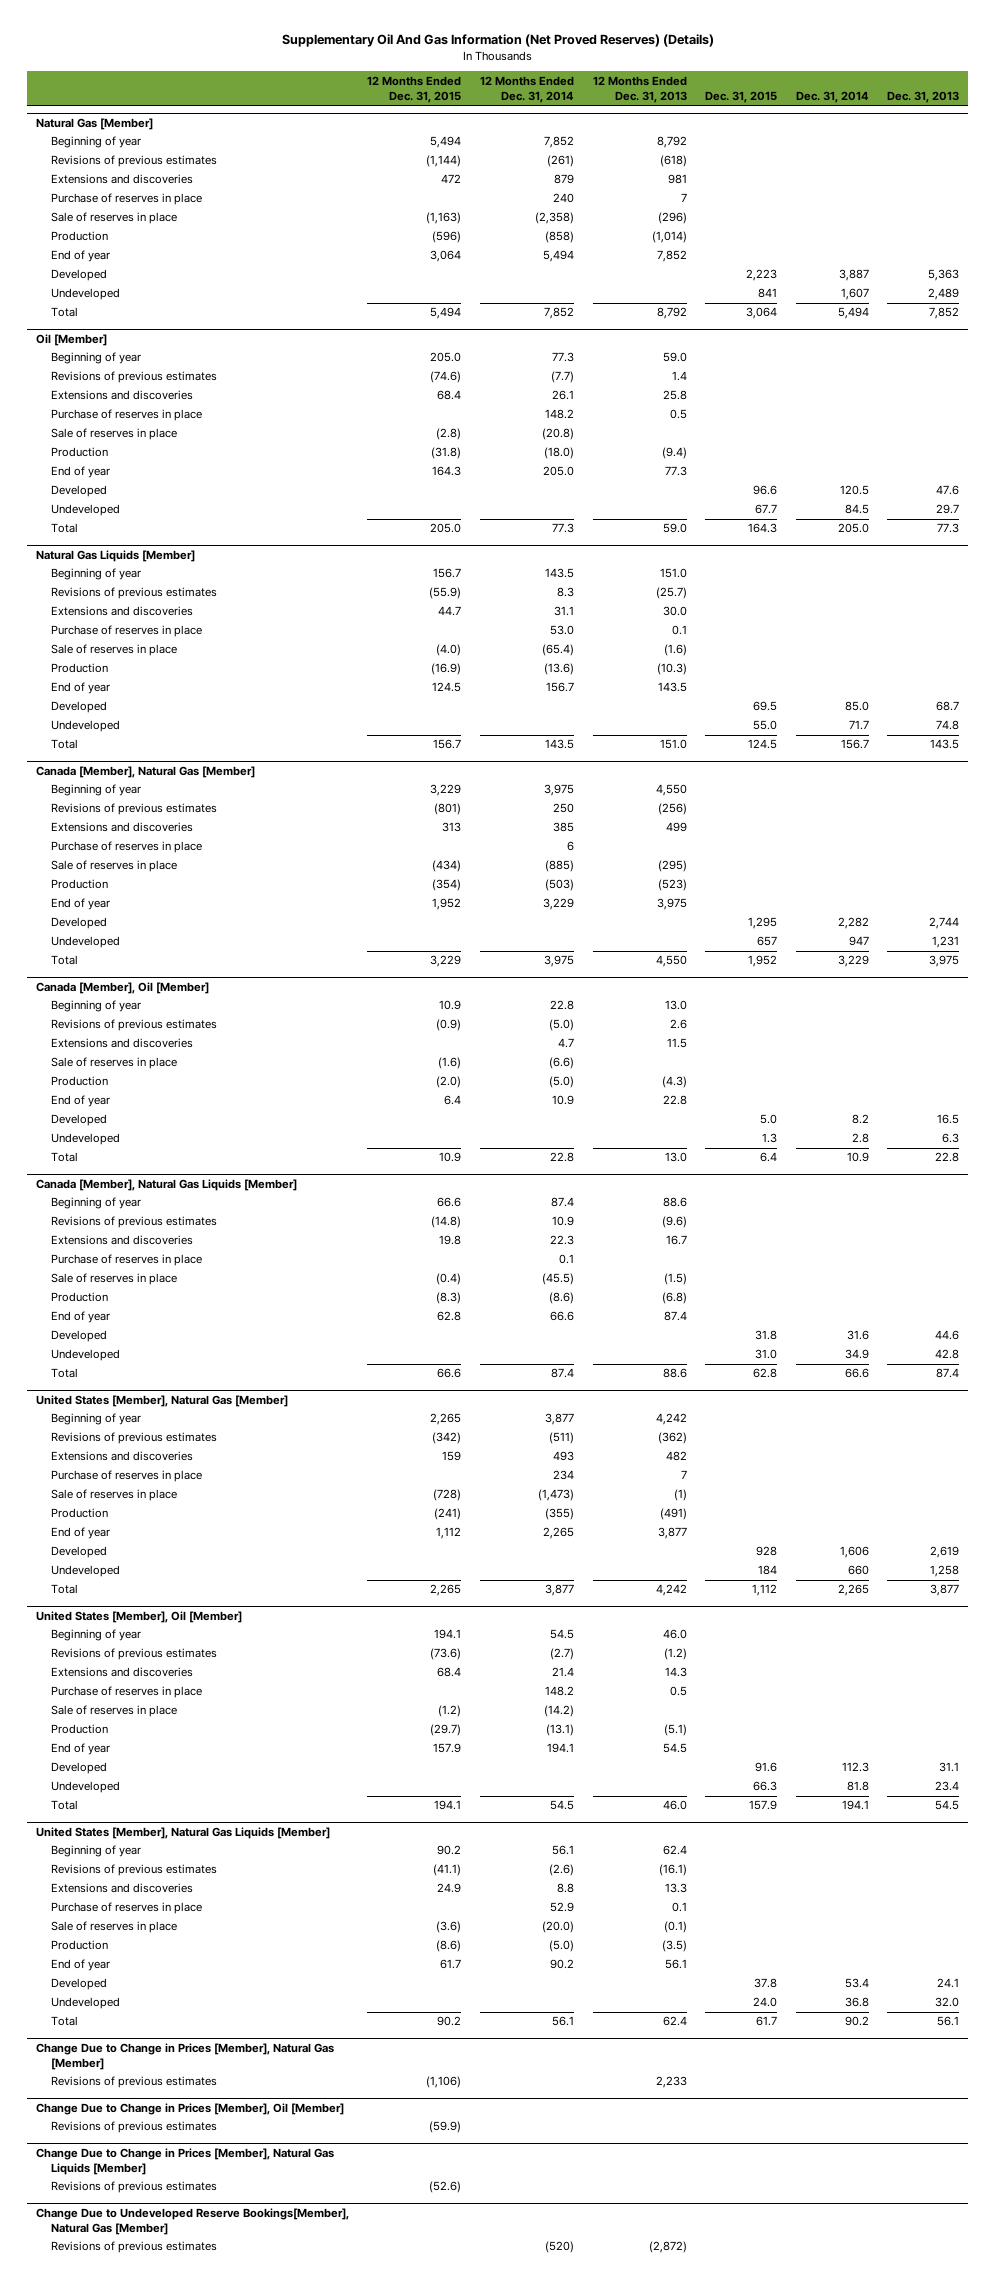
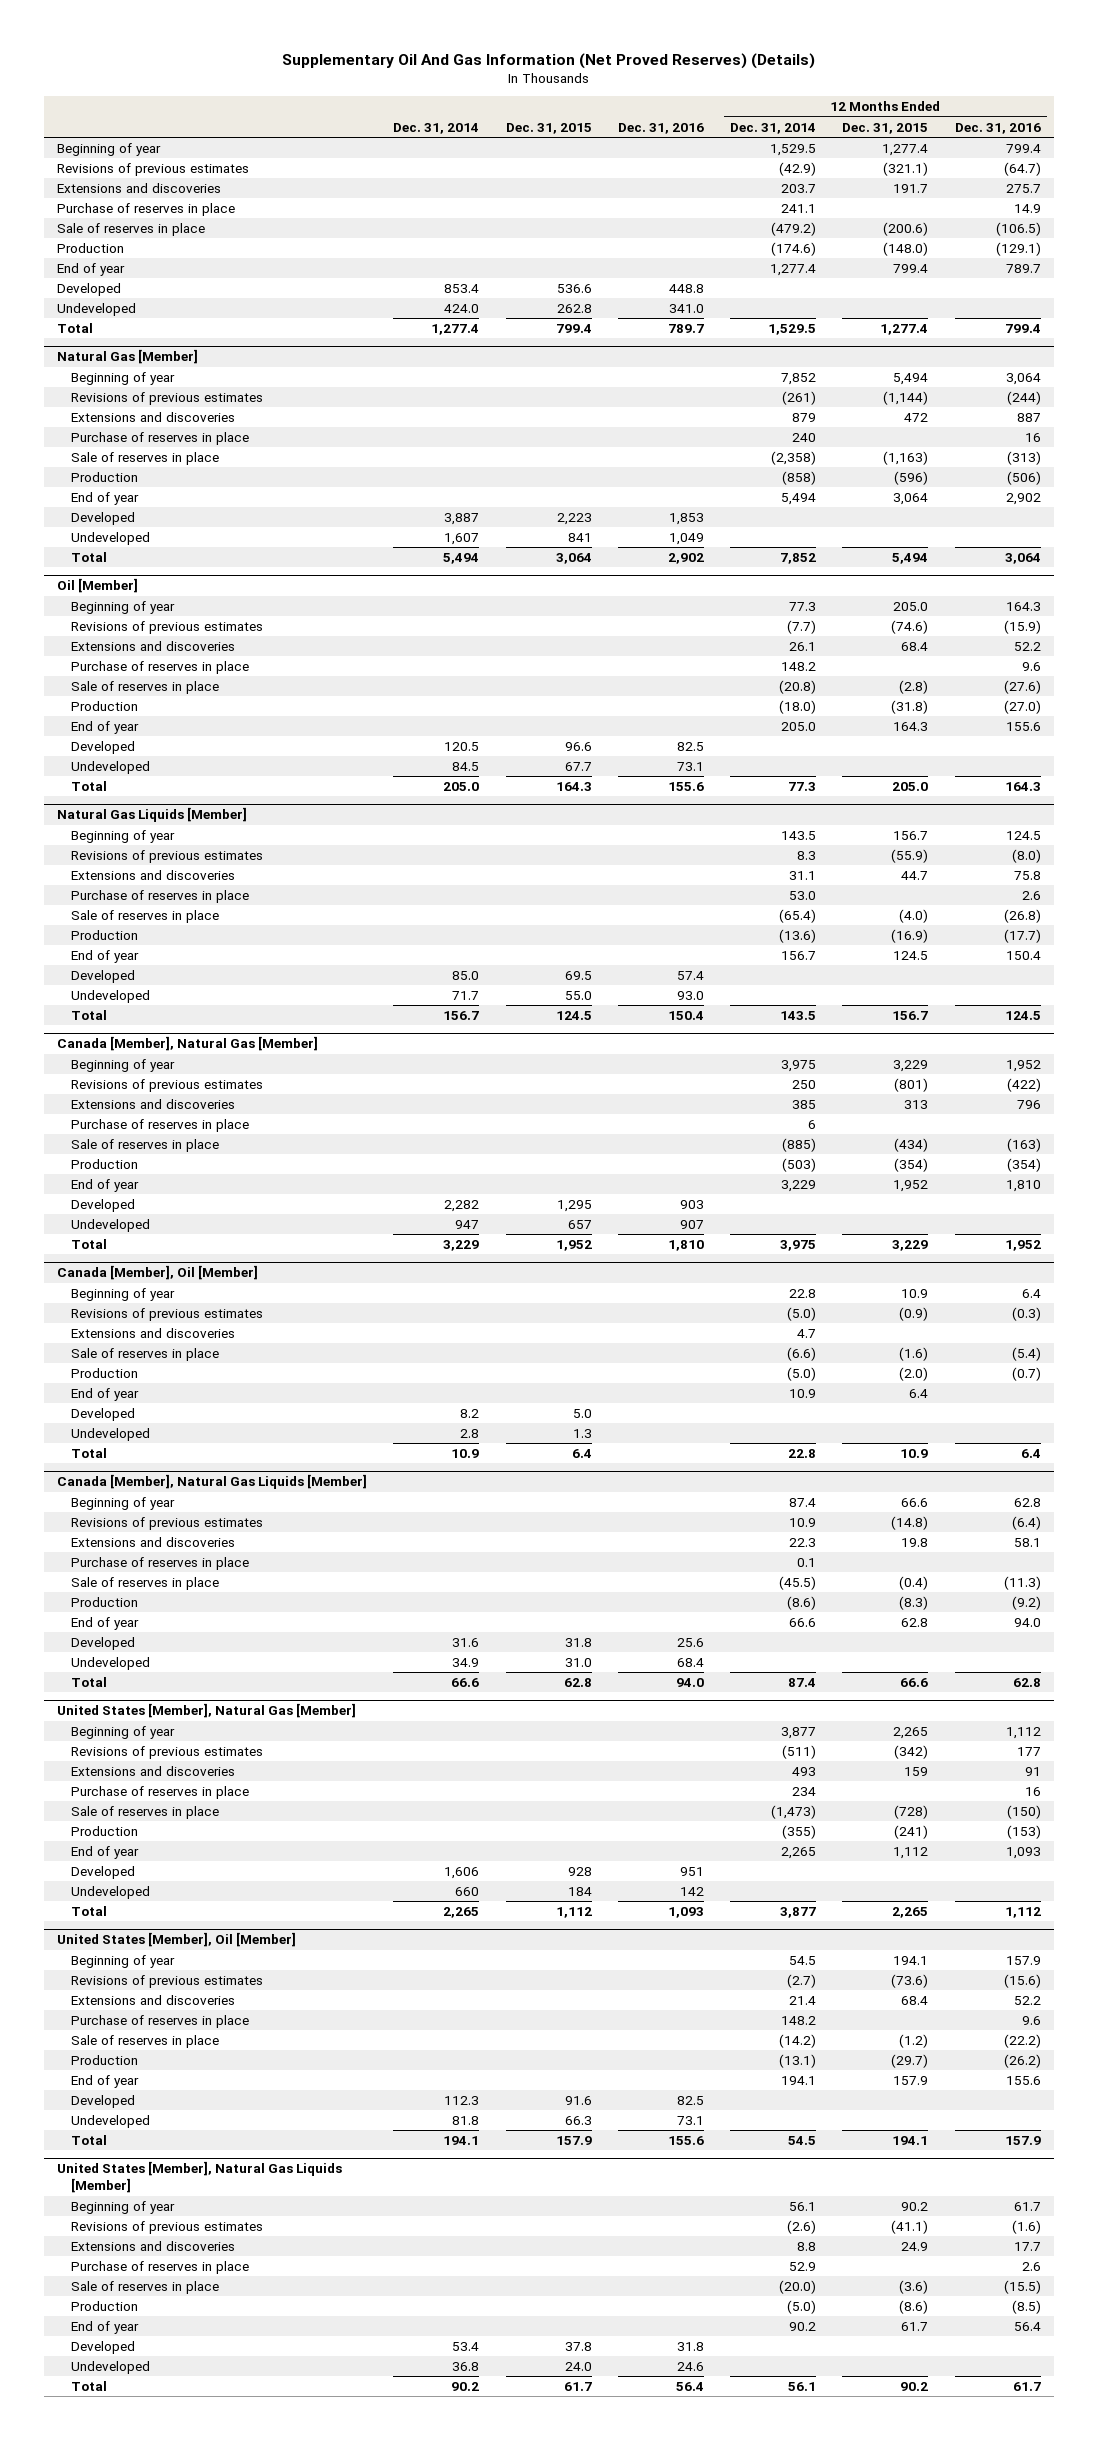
[592,75,687,103] 12 Months Ended Dec. 31, 2013 -> none
[887,90,960,103] Dec. 31, 2013 -> none
none -> [617,122,704,134] Dec. 31, 2016
none -> [954,122,1041,134] Dec. 31, 2016
none -> [57,142,162,156] Beginning of year
none -> [57,162,250,176] Revisions of previous estimates
none -> [57,182,222,193] Extensions and discoveries
none -> [57,202,236,216] Purchase of reserves in place
none -> [57,222,206,236] Sale of reserves in place
none -> [57,242,125,253] Production
none -> [57,262,126,276] End of year
none -> [57,282,122,296] Developed
none -> [57,302,137,316] Undeveloped
none -> [57,322,94,333] Total
[35,2042,334,2070] Change Due to Change in Prices [Member], Natural Gas [Member] -> none
[51,2076,218,2089] Revisions of previous estimates -> none
[35,2102,344,2115] Change Due to Change in Prices [Member], Oil [Member] -> none
[51,2121,218,2134] Revisions of previous estimates -> none
[35,2147,334,2175] Change Due to Change in Prices [Member], Natural Gas Liquids [Member] -> none
[51,2181,218,2194] Revisions of previous estimates -> none
[35,2207,349,2235] Change Due to Undeveloped Reserve Bookings[Member], Natural Gas [Member] -> none
[51,2241,218,2254] Revisions of previous estimates -> none

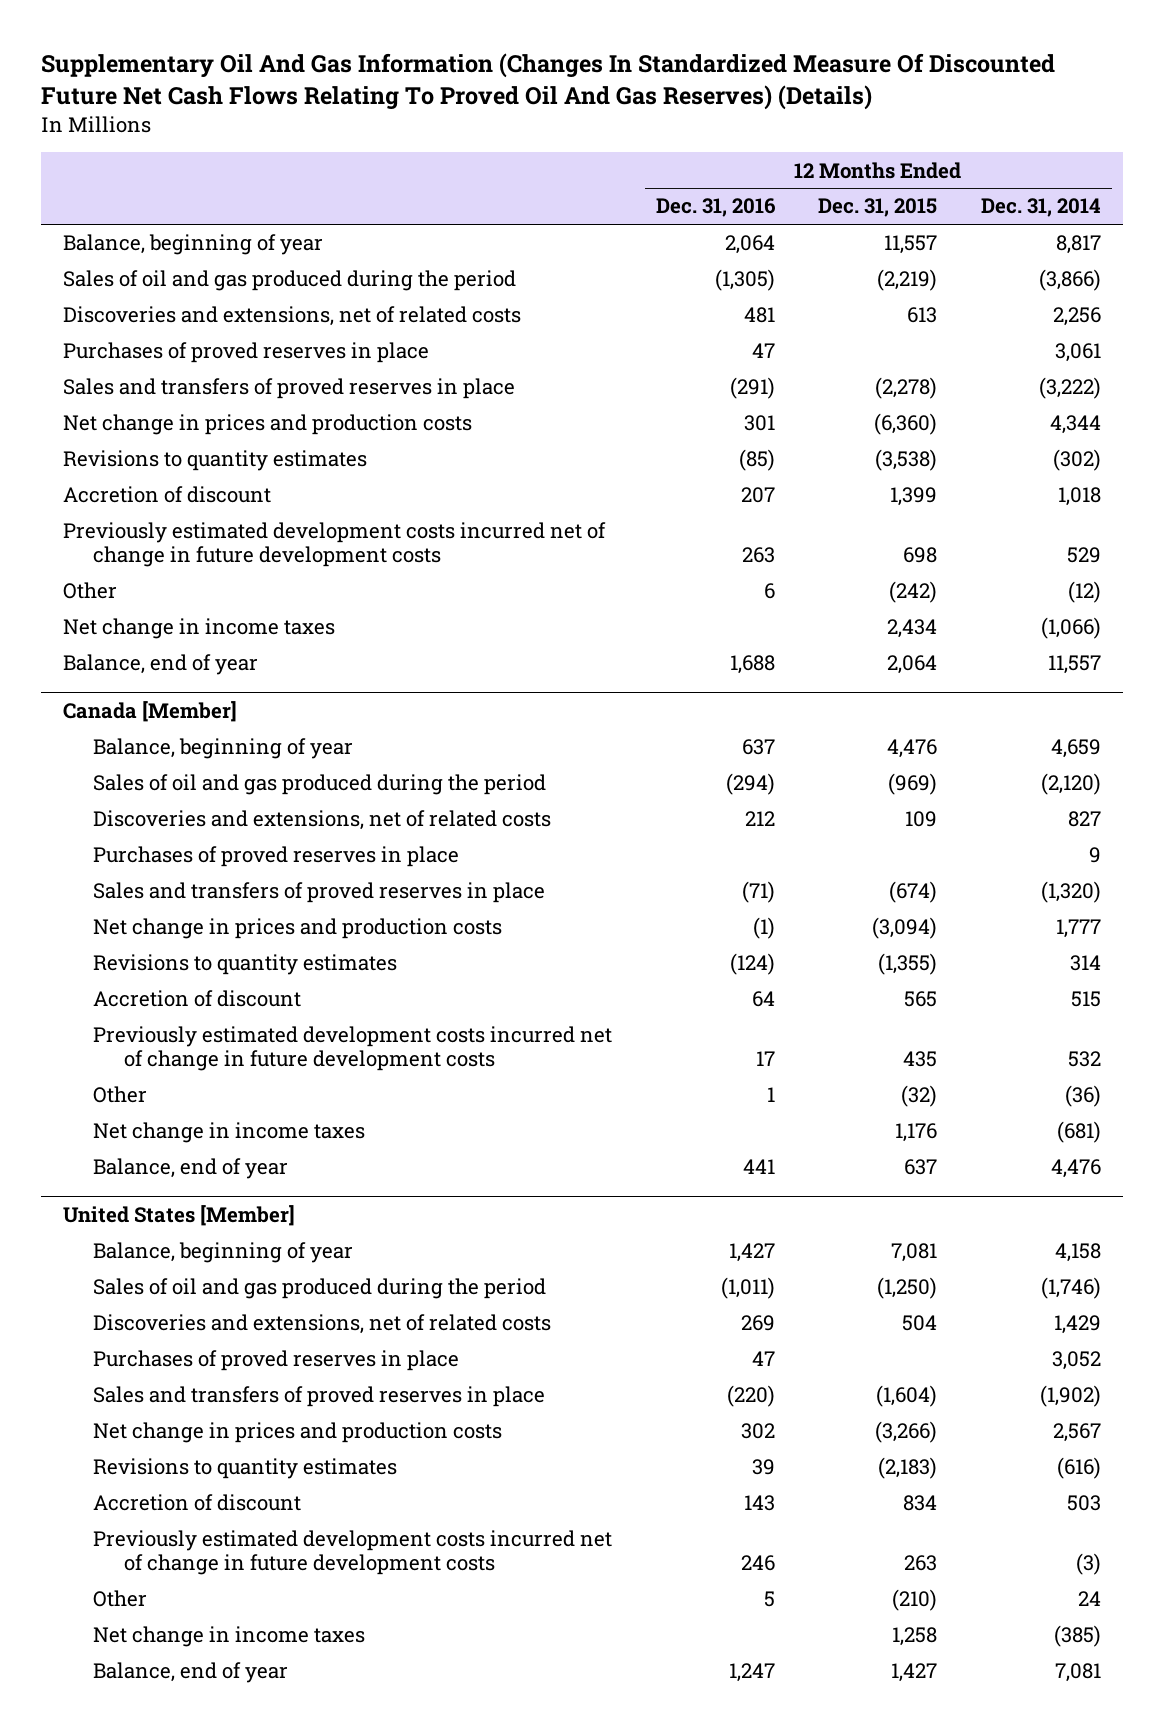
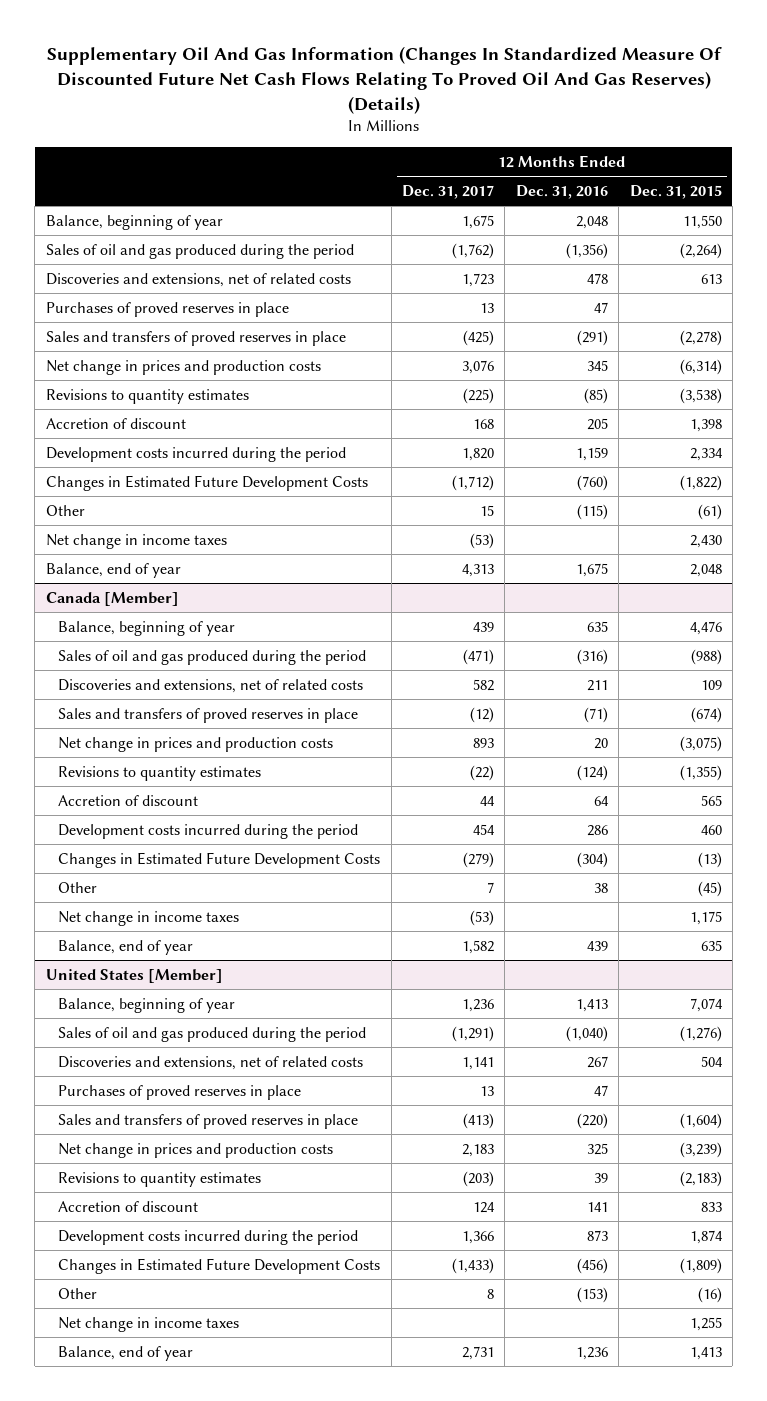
[980,198,1101,218] Dec. 31, 2014 -> none
none -> [402,185,495,200] Dec. 31, 2017
[724,235,775,255] 2,064 -> [575,215,608,229] 2,048
[884,235,938,255] 11,557 -> [682,214,722,229] 11,550
[714,269,775,292] (1,305) -> [565,242,608,259] (1,356)
[877,269,938,292] (2,219) -> [679,242,722,259] (2,264)
[743,307,775,324] 481 -> [586,272,608,284] 478
[743,415,775,432] 301 -> [586,359,608,371] 345
[874,413,938,436] (6,360) -> [679,358,722,375] (6,314)
[740,487,775,504] 207 -> [586,417,608,430] 205
[890,487,938,507] 1,399 -> [689,418,722,432] 1,398
[62,522,606,568] Previously estimated development costs incurred net of change in future development costs -> [45,446,346,462] Development costs incurred during the period
[741,547,775,564] 263 -> [575,446,608,461] 1,159
[903,547,938,564] 698 -> [689,447,723,461] 2,334
none -> [45,474,368,491] Changes in Estimated Future Development Costs
[763,583,775,600] 6 -> [576,503,608,520] (115)
[889,581,938,604] (242) -> [697,503,722,520] (61)
[887,619,938,639] 2,434 -> [689,534,722,548] 2,430
[729,655,775,675] 1,688 -> [575,562,608,577] 1,675
[887,655,938,675] 2,064 -> [689,563,722,577] 2,048
[93,846,460,868] Purchases of proved reserves in place -> none
[741,739,775,756] 637 -> [586,620,608,632] 635
[725,773,775,796] (294) -> [576,648,608,665] (316)
[888,773,938,796] (969) -> [690,648,722,665] (988)
[744,811,775,827] 212 -> [586,679,608,691] 211
[752,917,775,940] (1) -> [593,737,608,749] 20
[872,917,938,940] (3,094) -> [679,735,722,752] (3,075)
[93,1026,613,1072] Previously estimated development costs incurred net of change in future development costs -> [58,823,359,839] Development costs incurred during the period
[755,1051,775,1067] 17 -> [586,824,608,836] 286
[903,1051,938,1068] 435 -> [700,824,722,835] 460
none -> [58,851,381,868] Changes in Estimated Future Development Costs
[766,1087,775,1103] 1 -> [593,882,608,893] 38
[901,1085,938,1108] (32) -> [697,880,722,897] (45)
[895,1123,938,1143] 1,176 -> [689,910,722,925] 1,175
[742,1159,775,1175] 441 -> [586,940,608,951] 439
[904,1159,938,1176] 637 -> [700,939,722,951] 635
[728,1243,775,1263] 1,427 -> [575,998,608,1012] 1,413
[891,1243,938,1263] 7,081 -> [689,997,723,1012] 7,074
[720,1277,775,1300] (1,011) -> [565,1025,608,1042] (1,040)
[877,1277,938,1300] (1,250) -> [679,1025,722,1042] (1,276)
[740,1315,775,1332] 269 -> [586,1055,608,1068] 267
[740,1423,775,1440] 302 -> [586,1142,608,1155] 325
[875,1421,938,1444] (3,266) -> [679,1141,722,1158] (3,239)
[743,1495,775,1512] 143 -> [586,1201,608,1212] 141
[903,1495,938,1512] 834 -> [700,1201,722,1212] 833
[93,1530,613,1576] Previously estimated development costs incurred net of change in future development costs -> [58,1229,359,1245] Development costs incurred during the period
[740,1555,775,1572] 246 -> [586,1229,608,1241] 873
[904,1555,938,1572] 263 -> [689,1229,723,1244] 1,874
none -> [58,1257,381,1274] Changes in Estimated Future Development Costs
[763,1591,775,1608] 5 -> [576,1286,608,1303] (153)
[892,1589,938,1612] (210) -> [697,1286,722,1303] (16)
[892,1627,938,1647] 1,258 -> [689,1316,722,1331] 1,255
[728,1663,775,1683] 1,247 -> [575,1346,608,1360] 1,236
[891,1663,938,1683] 1,427 -> [689,1346,722,1360] 1,413

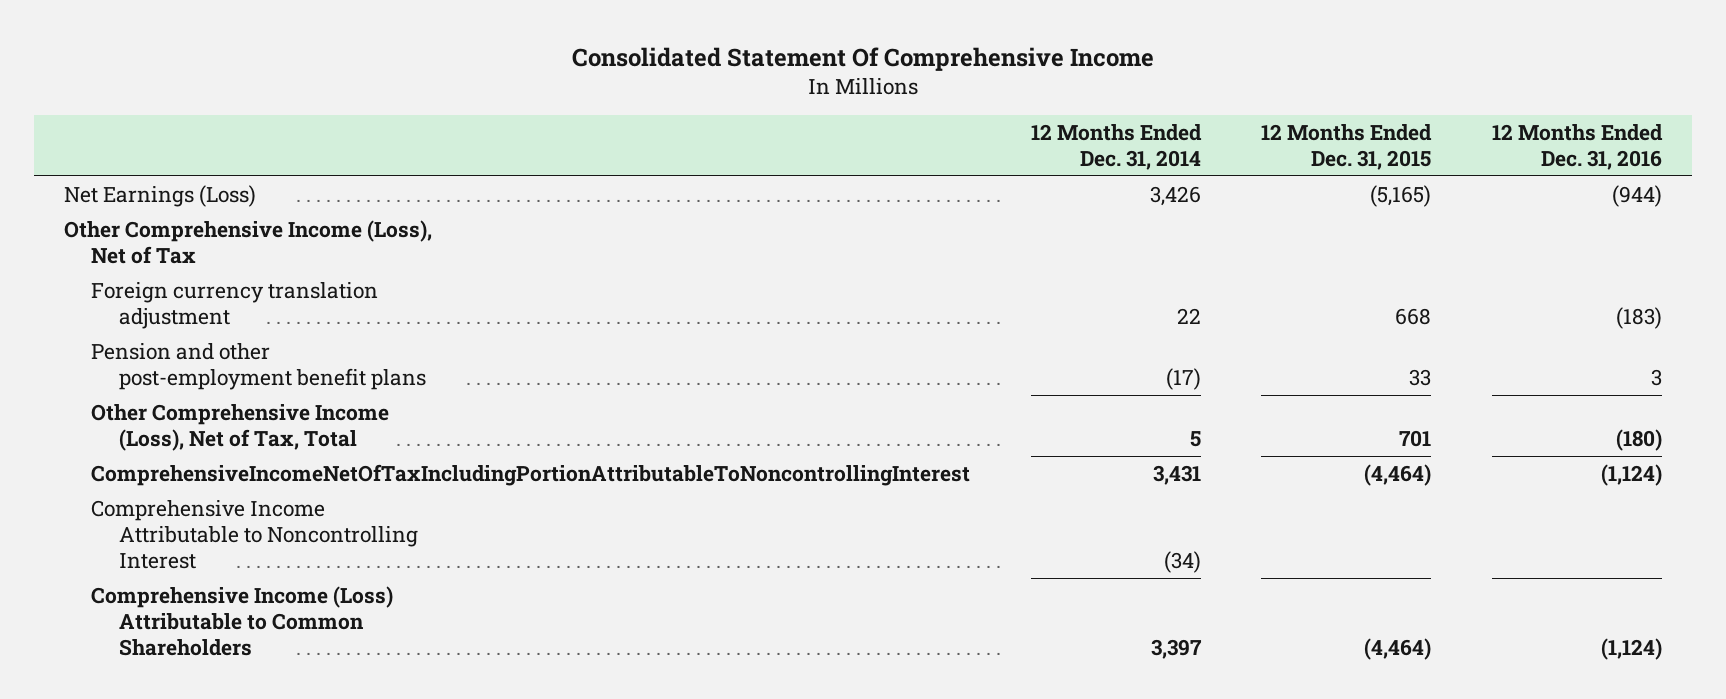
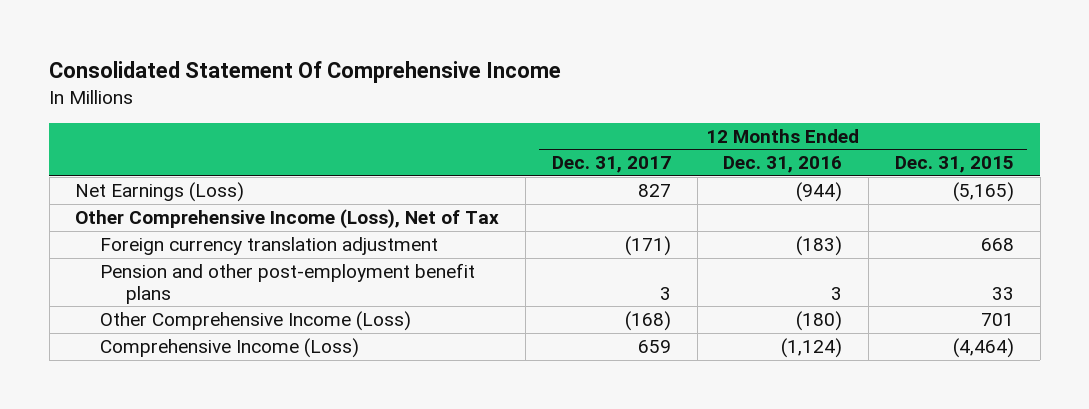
[1030,123,1202,170] 12 Months Ended Dec. 31, 2014 -> none
none -> [551,156,671,174] Dec. 31, 2017
[91,463,971,486] ComprehensiveIncomeNetOfTaxIncludingPortionAttributableToNoncontrollingInterest -> none
[91,499,418,569] Comprehensive Income Attributable to Noncontrolling Interest -> none
[91,403,390,451] Other Comprehensive Income (Loss), Net of Tax, Total -> [100,310,412,331] Other Comprehensive Income (Loss)
[91,585,394,656] Comprehensive Income (Loss) Attributable to Common Shareholders -> [100,337,360,358] Comprehensive Income (Loss)

